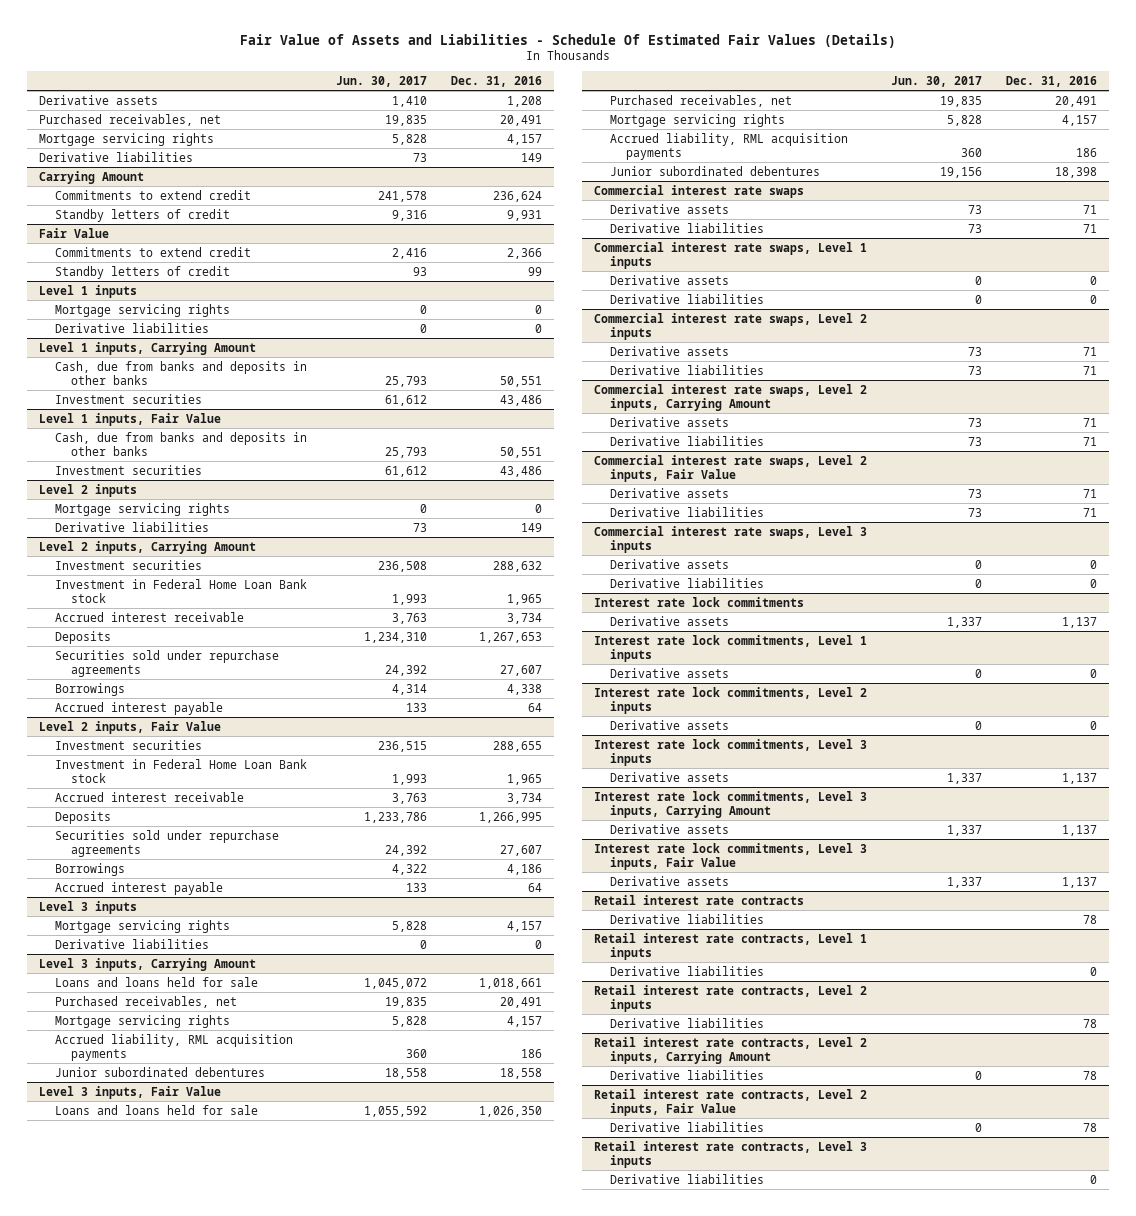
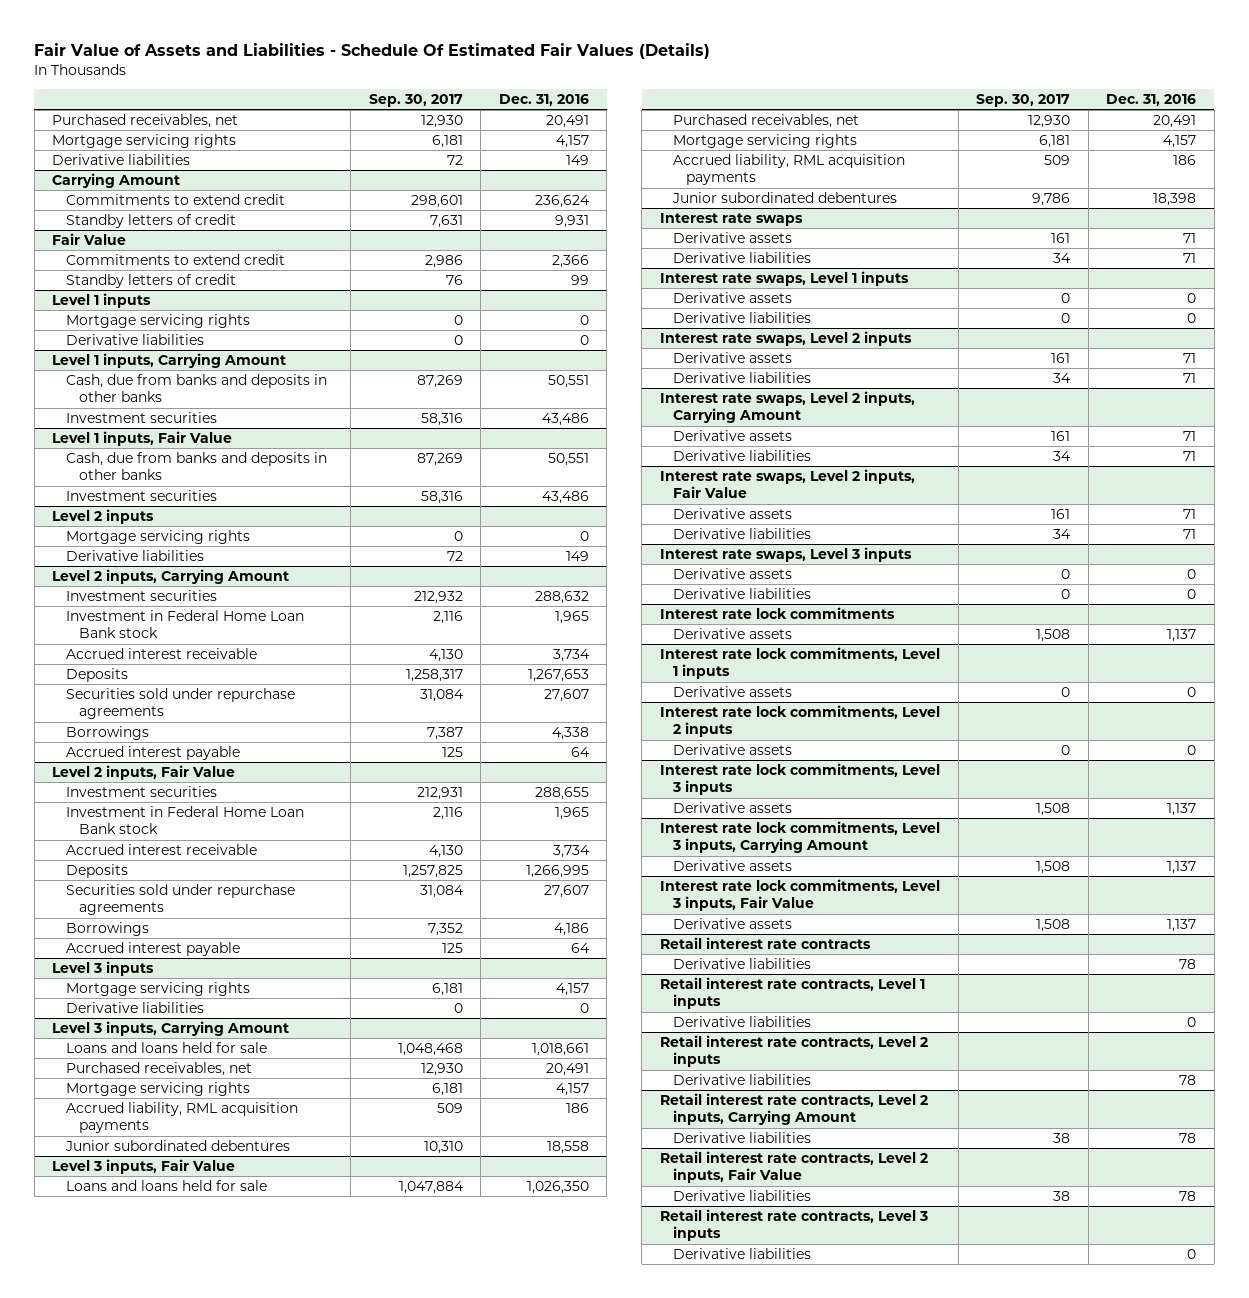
[335,75,427,87] Jun. 30, 2017 -> none
none -> [368,93,463,107] Sep. 30, 2017
[38,94,158,105] Derivative assets -> none
[594,184,805,198] Commercial interest rate swaps -> [659,213,803,227] Interest rate swaps
[594,241,868,269] Commercial interest rate swaps, Level 1 inputs -> [659,271,909,287] Interest rate swaps, Level 1 inputs
[594,312,868,340] Commercial interest rate swaps, Level 2 inputs -> [659,331,912,347] Interest rate swaps, Level 2 inputs
[594,383,868,411] Commercial interest rate swaps, Level 2 inputs, Carrying Amount -> [659,391,915,424] Interest rate swaps, Level 2 inputs, Carrying Amount
[594,454,868,482] Commercial interest rate swaps, Level 2 inputs, Fair Value -> [659,469,915,499] Interest rate swaps, Level 2 inputs, Fair Value
[594,525,868,553] Commercial interest rate swaps, Level 3 inputs -> [659,547,912,563] Interest rate swaps, Level 3 inputs

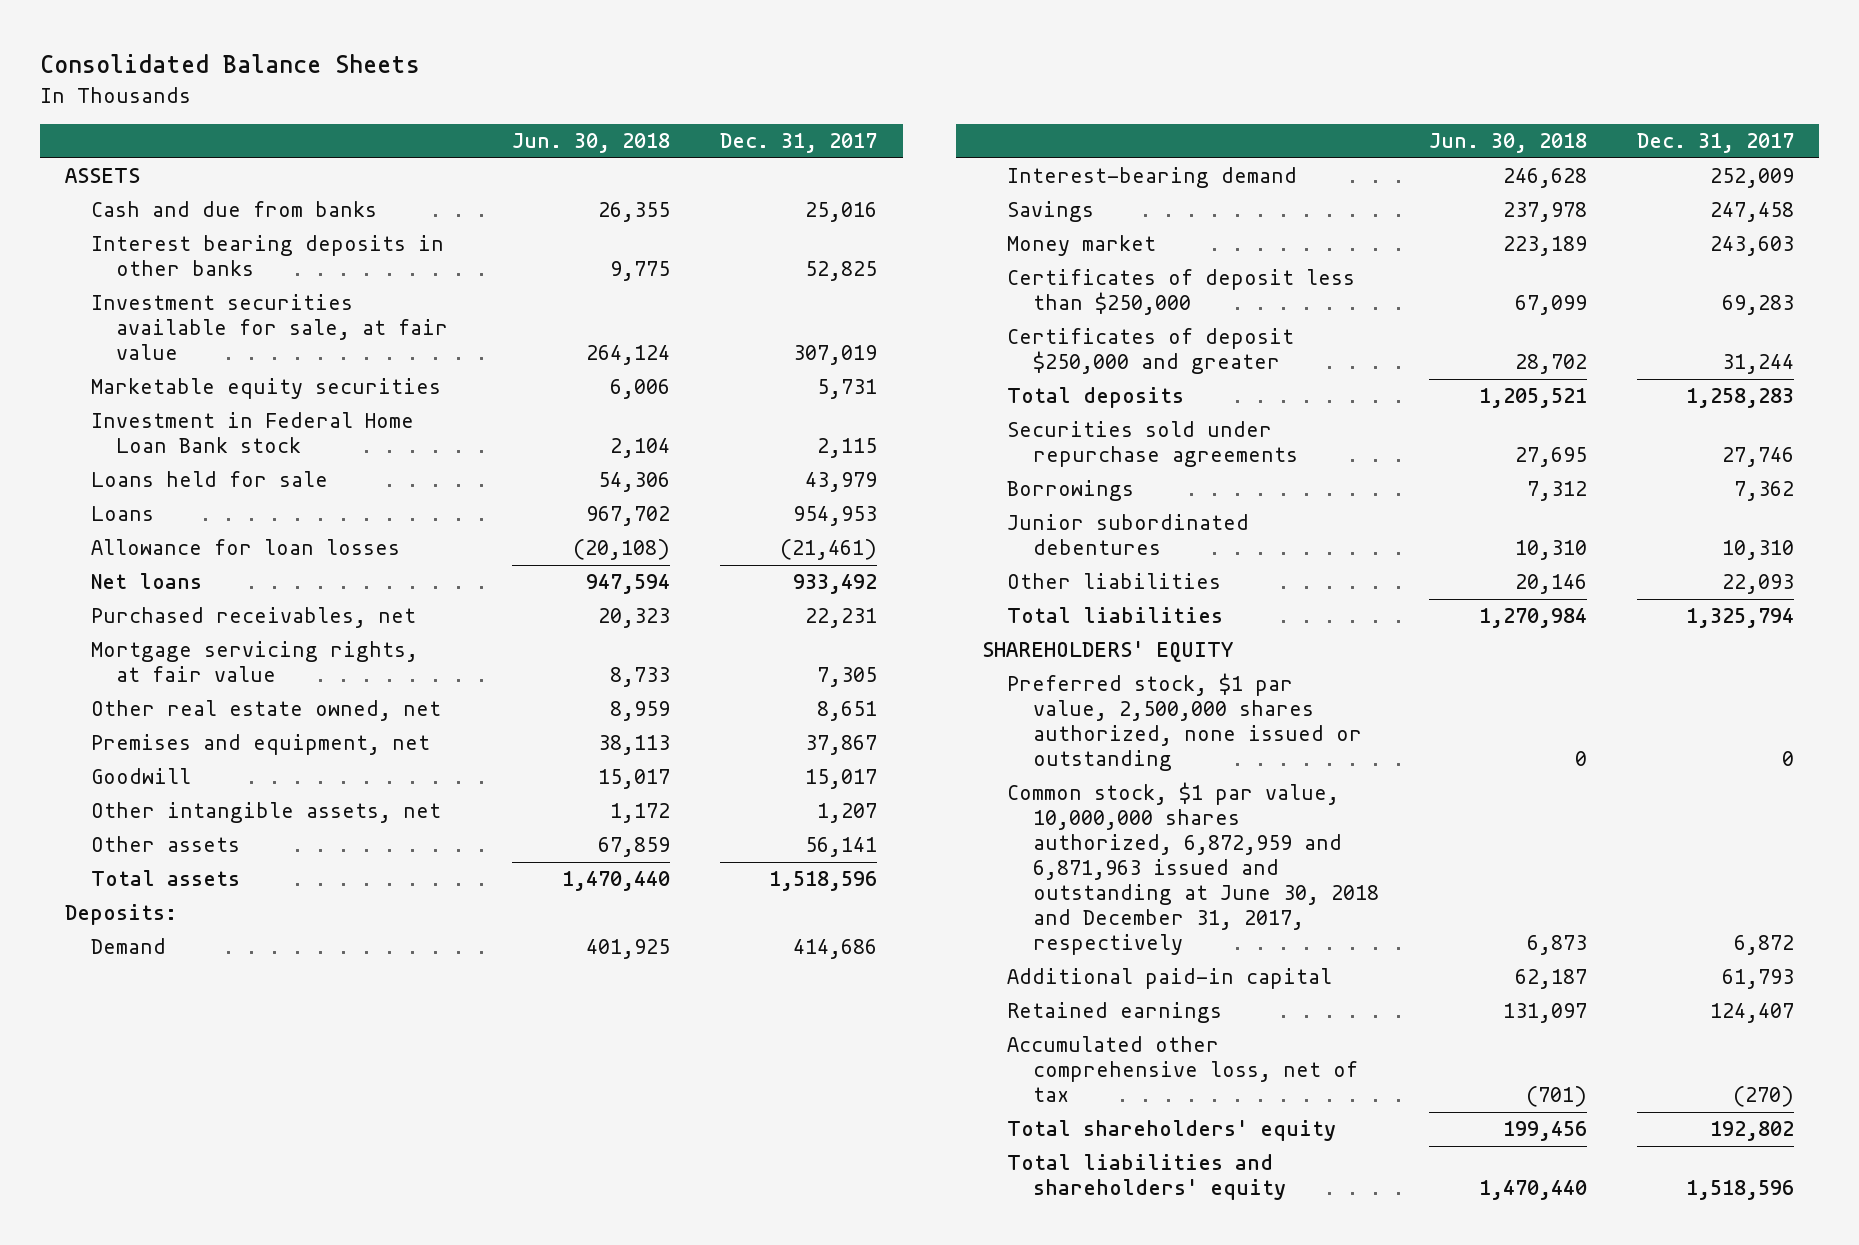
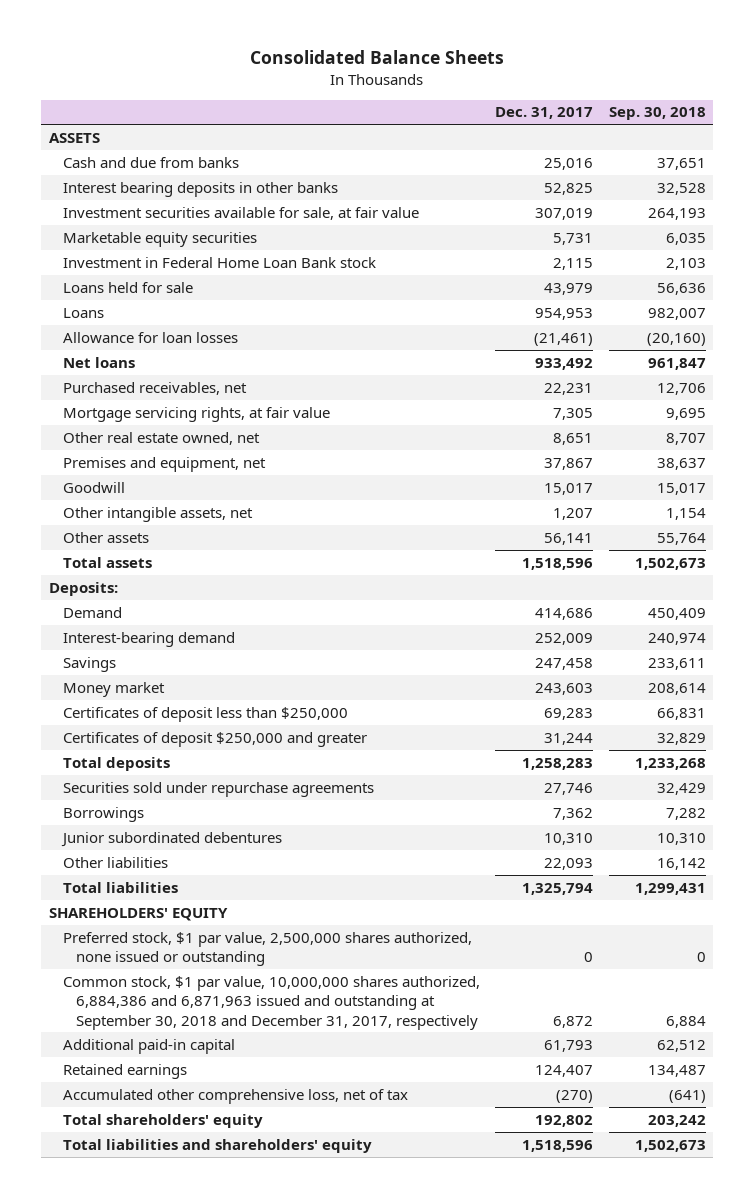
[512,133,671,154] Jun. 30, 2018 -> none
none -> [608,107,706,121] Sep. 30, 2018
[1007,782,1379,956] Common stock, $1 par value, 10,000,000 shares authorized, 6,872,959 and 6,871,963 issued and outstanding at June 30, 2018 and December 31, 2017, respectively -> [62,975,480,1030] Common stock, $1 par value, 10,000,000 shares authorized, 6,884,386 and 6,871,963 issued and outstanding at September 30, 2018 and December 31, 2017, respectively

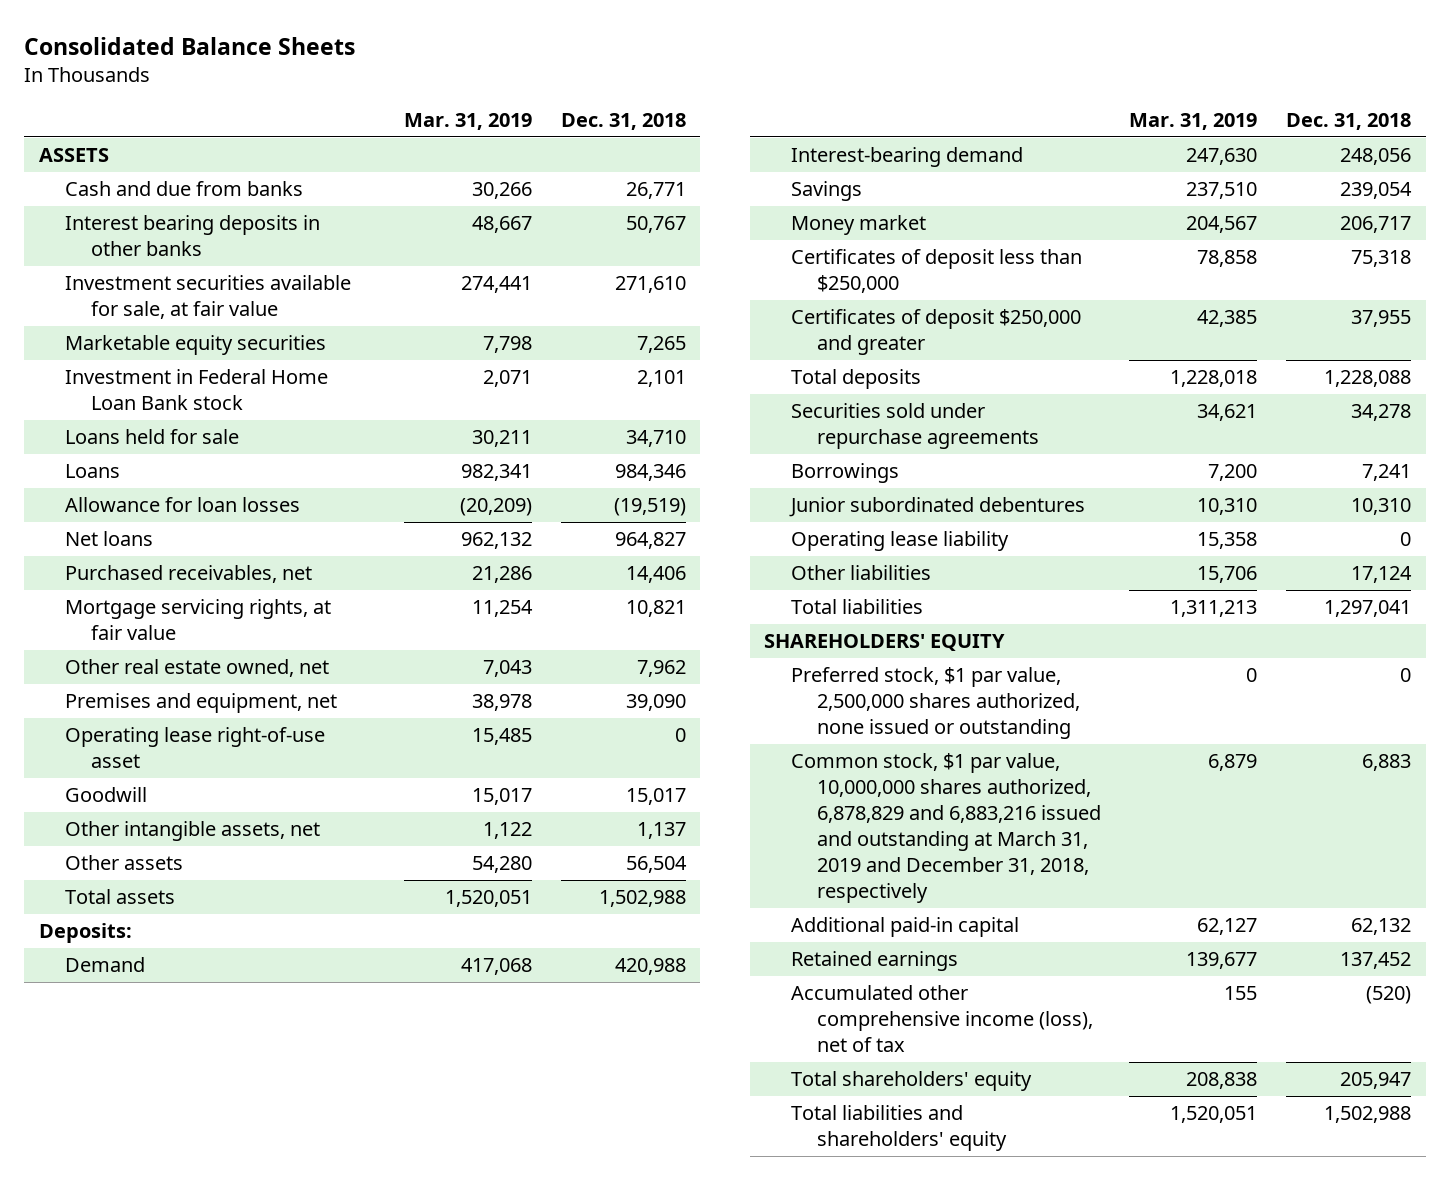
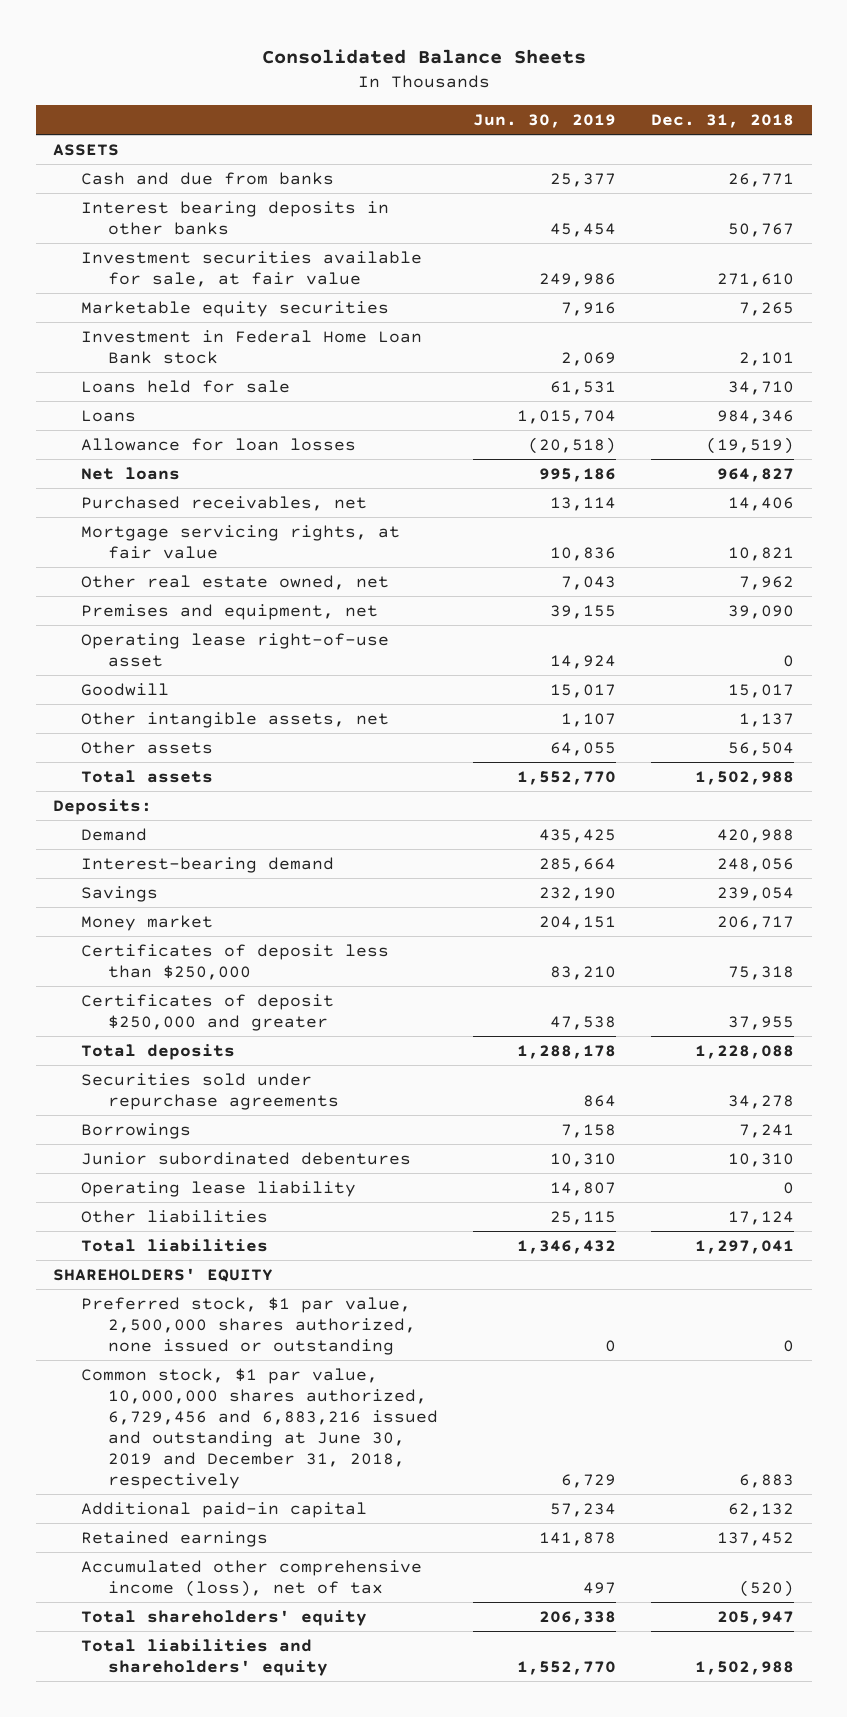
[403,112,532,130] Mar. 31, 2019 -> none
none -> [472,114,616,129] Jun. 30, 2019
[790,753,1101,904] Common stock, $1 par value, 10,000,000 shares authorized, 6,878,829 and 6,883,216 issued and outstanding at March 31, 2019 and December 31, 2018, respectively -> [80,1367,438,1489] Common stock, $1 par value, 10,000,000 shares authorized, 6,729,456 and 6,883,216 issued and outstanding at June 30, 2019 and December 31, 2018, respectively

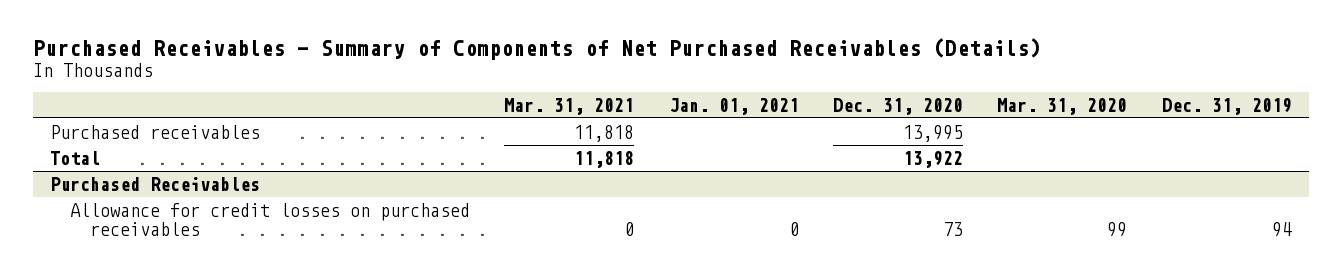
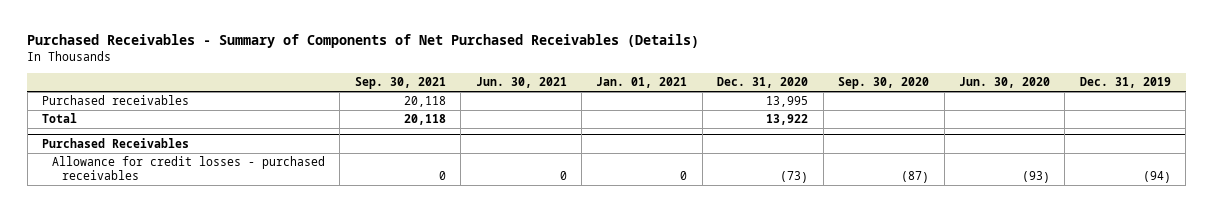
[504,97,635,115] Mar. 31, 2021 -> none
[997,97,1128,115] Mar. 31, 2020 -> none
none -> [354,77,446,90] Sep. 30, 2021
none -> [475,77,567,89] Jun. 30, 2021
none -> [838,77,930,90] Sep. 30, 2020
none -> [959,77,1051,89] Jun. 30, 2020
[69,202,470,237] Allowance for credit losses on purchased receivables -> [51,156,325,180] Allowance for credit losses - purchased receivables
[942,222,963,237] 73 -> [780,170,809,183] (73)
[1271,222,1292,238] 94 -> [1142,170,1171,183] (94)

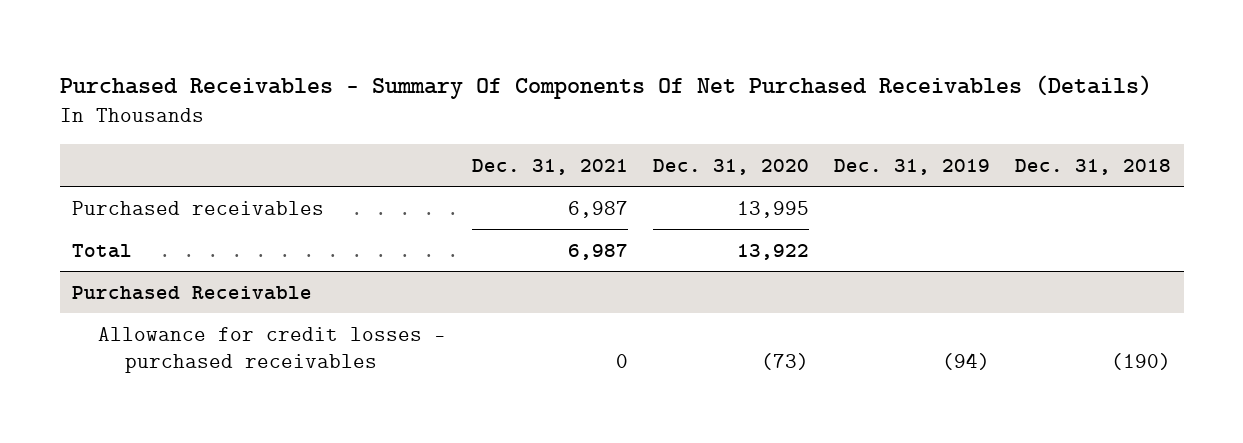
[27,34,700,49] Purchased Receivables - Summary of Components of Net Purchased Receivables (Details) -> [59,75,1152,100] Purchased Receivables - Summary Of Components Of Net Purchased Receivables (Details)
[354,77,446,90] Sep. 30, 2021 -> none
[475,77,567,89] Jun. 30, 2021 -> none
[596,77,688,89] Jan. 01, 2021 -> none
[838,77,930,90] Sep. 30, 2020 -> none
[959,77,1051,89] Jun. 30, 2020 -> none
none -> [471,158,628,175] Dec. 31, 2021
none -> [1014,158,1171,175] Dec. 31, 2018
[42,138,190,149] Purchased Receivables -> [72,285,313,300] Purchased Receivable

